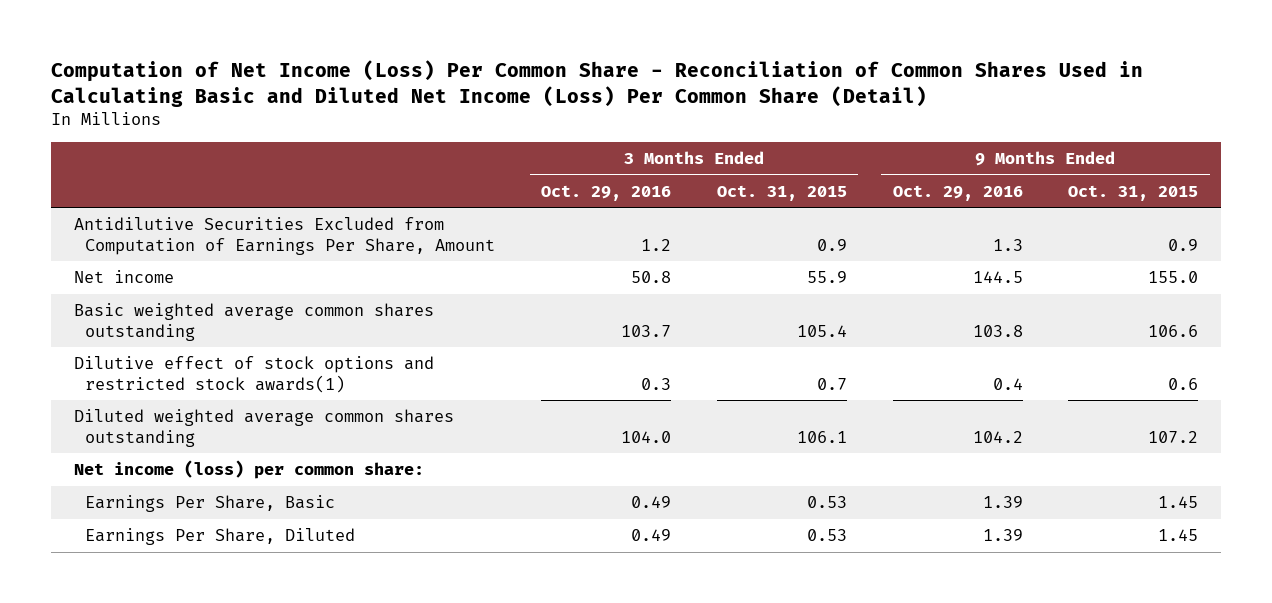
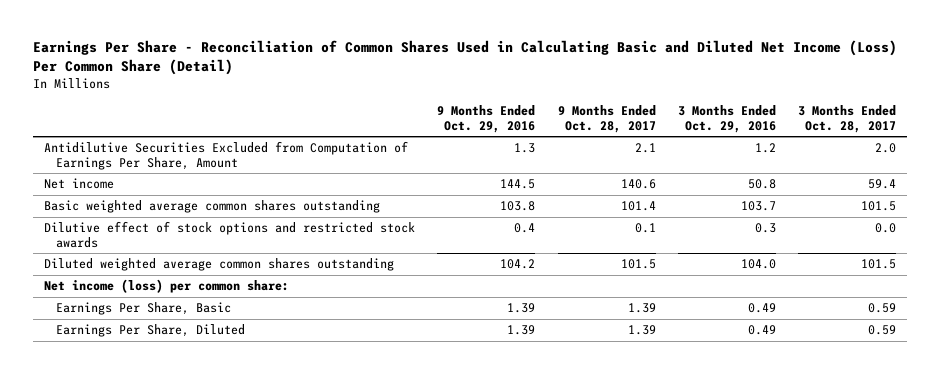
[50,59,1143,107] Computation of Net Income (Loss) Per Common Share - Reconciliation of Common Shares Used in Calculating Basic and Diluted Net Income (Loss) Per Common Share (Detail) -> [33,40,898,76] Earnings Per Share - Reconciliation of Common Shares Used in Calculating Basic and Diluted Net Income (Loss) Per Common Share (Detail)
[716,184,847,201] Oct. 31, 2015 -> none
[1068,184,1199,201] Oct. 31, 2015 -> none
none -> [557,104,656,133] 9 Months Ended Oct. 28, 2017
none -> [798,104,897,133] 3 Months Ended Oct. 28, 2017
[73,356,434,393] Dilutive effect of stock options and restricted stock awards(1) -> [44,221,416,248] Dilutive effect of stock options and restricted stock awards

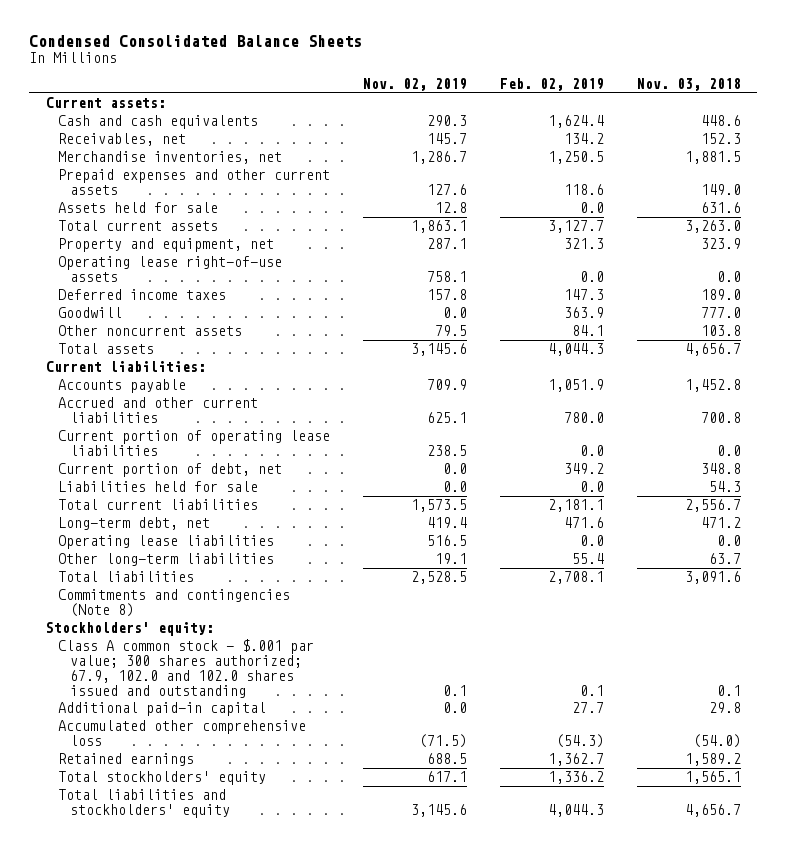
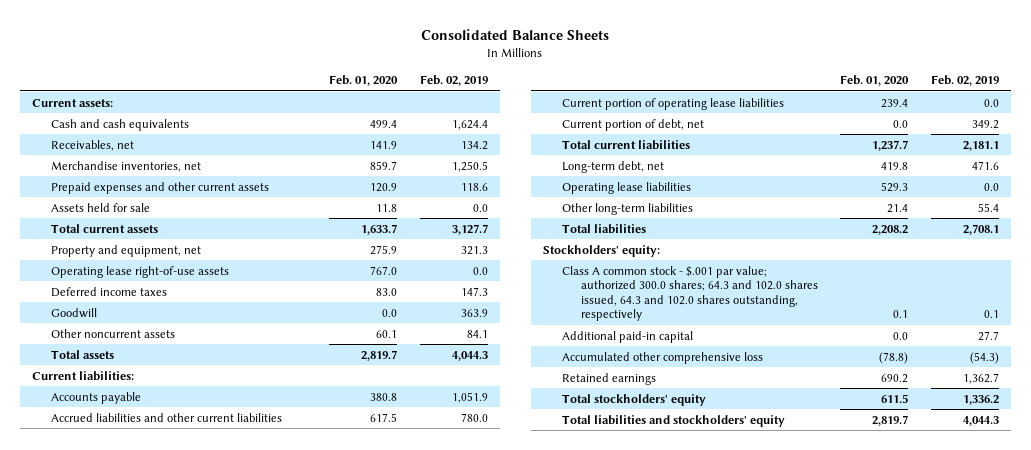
[29,35,363,48] Condensed Consolidated Balance Sheets -> [421,28,610,40] Consolidated Balance Sheets
[362,77,467,91] Nov. 02, 2019 -> none
[636,77,741,91] Nov. 03, 2018 -> none
none -> [329,75,399,87] Feb. 01, 2020
[58,397,259,424] Accrued and other current liabilities -> [50,412,282,422] Accrued liabilities and other current liabilities
[58,481,259,493] Liabilities held for sale -> none
[58,589,291,618] Commitments and contingencies (Note 8) -> none
[58,639,315,698] Class A common stock - $.001 par value; 300 shares authorized; 67.9, 102.0 and 102.0 shares issued and outstanding -> [561,265,818,322] Class A common stock - $.001 par value; authorized 300.0 shares; 64.3 and 102.0 shares issued, 64.3 and 102.0 shares outstanding, respectively

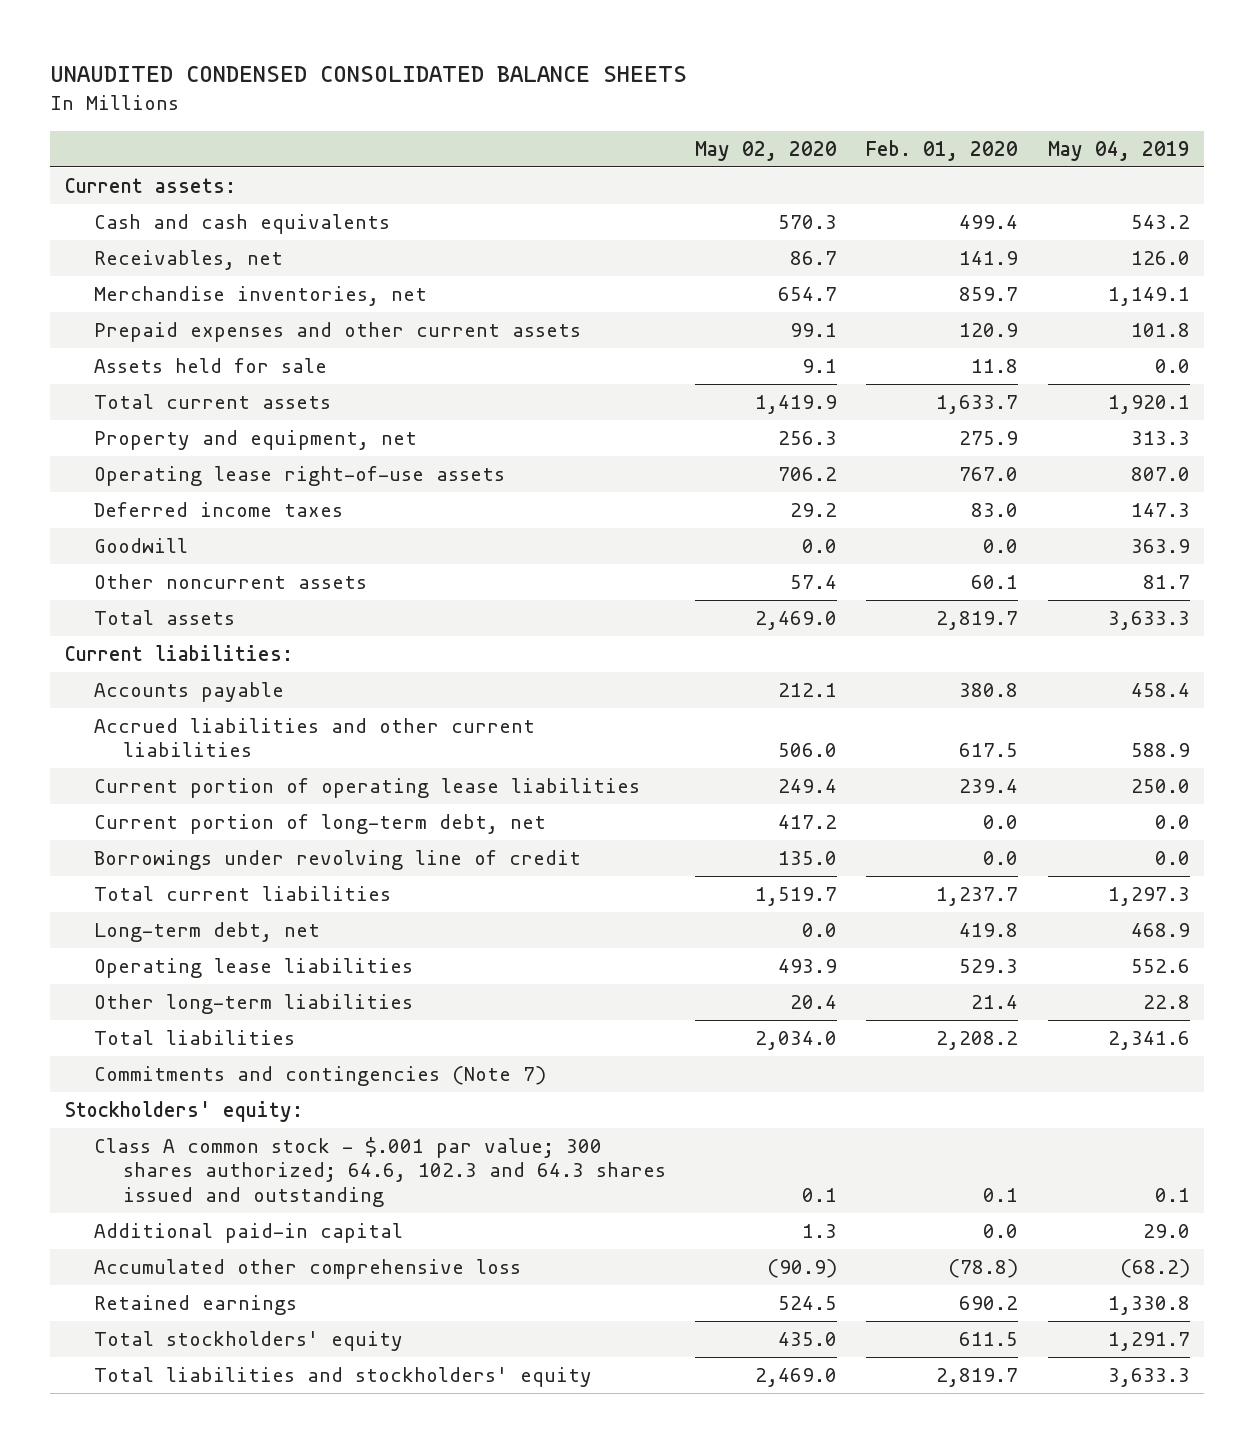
[421,28,610,40] Consolidated Balance Sheets -> [50,66,688,83] UNAUDITED CONDENSED CONSOLIDATED BALANCE SHEETS
[420,75,489,87] Feb. 02, 2019 -> none
none -> [694,140,837,161] May 02, 2020
none -> [1047,140,1190,161] May 04, 2019
[561,118,704,131] Current portion of debt, net -> [93,814,546,835] Current portion of long-term debt, net
none -> [93,850,581,871] Borrowings under revolving line of credit
none -> [93,1066,546,1087] Commitments and contingencies (Note 7)
[561,265,818,322] Class A common stock - $.001 par value; authorized 300.0 shares; 64.3 and 102.0 shares issued, 64.3 and 102.0 shares outstanding, respectively -> [93,1137,666,1207] Class A common stock - $.001 par value; 300 shares authorized; 64.6, 102.3 and 64.3 shares issued and outstanding

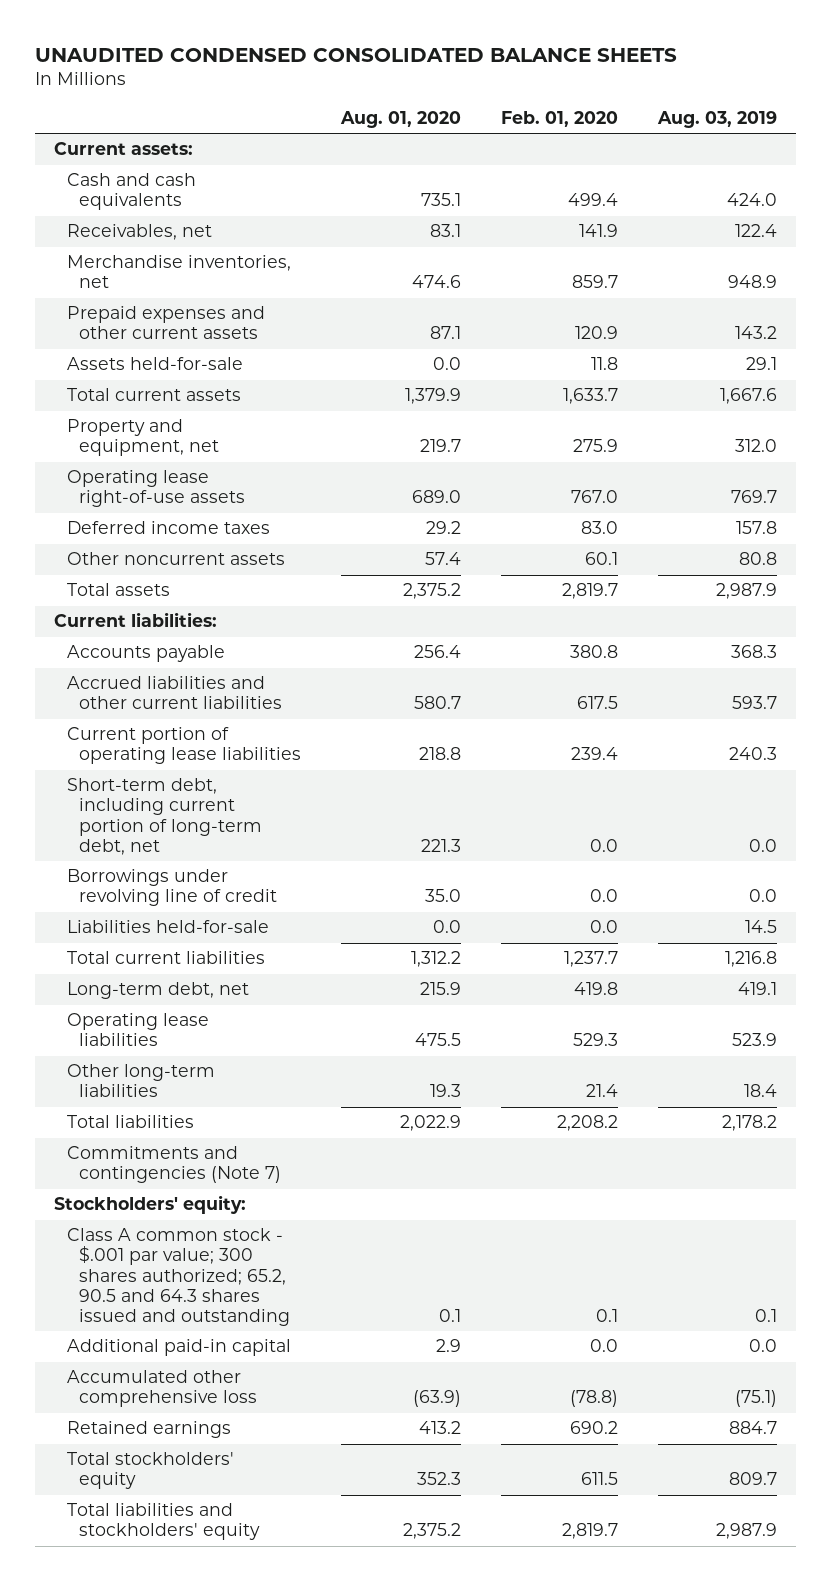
[694,140,837,161] May 02, 2020 -> none
[1047,140,1190,161] May 04, 2019 -> none
none -> [339,111,461,129] Aug. 01, 2020
none -> [656,111,777,129] Aug. 03, 2019
[93,358,327,374] Assets held for sale -> [66,357,243,371] Assets held-for-sale
[93,538,188,554] Goodwill -> none
[93,814,546,835] Current portion of long-term debt, net -> [66,778,263,855] Short-term debt, including current portion of long-term debt, net
none -> [66,920,269,934] Liabilities held-for-sale
[93,1137,666,1207] Class A common stock - $.001 par value; 300 shares authorized; 64.6, 102.3 and 64.3 shares issued and outstanding -> [66,1228,291,1326] Class A common stock - $.001 par value; 300 shares authorized; 65.2, 90.5 and 64.3 shares issued and outstanding

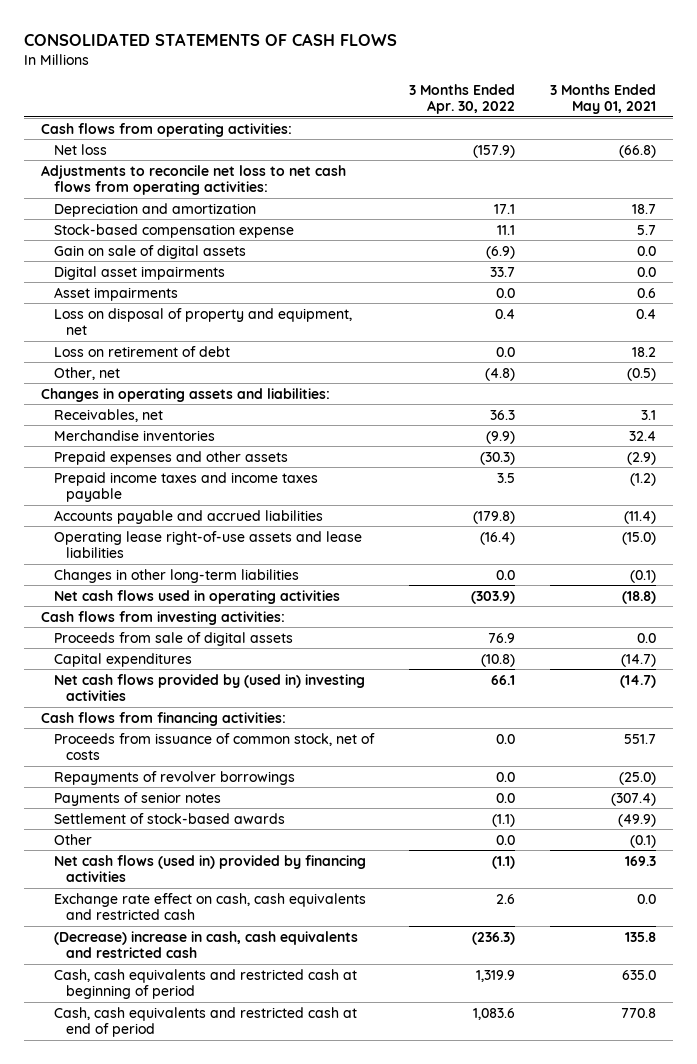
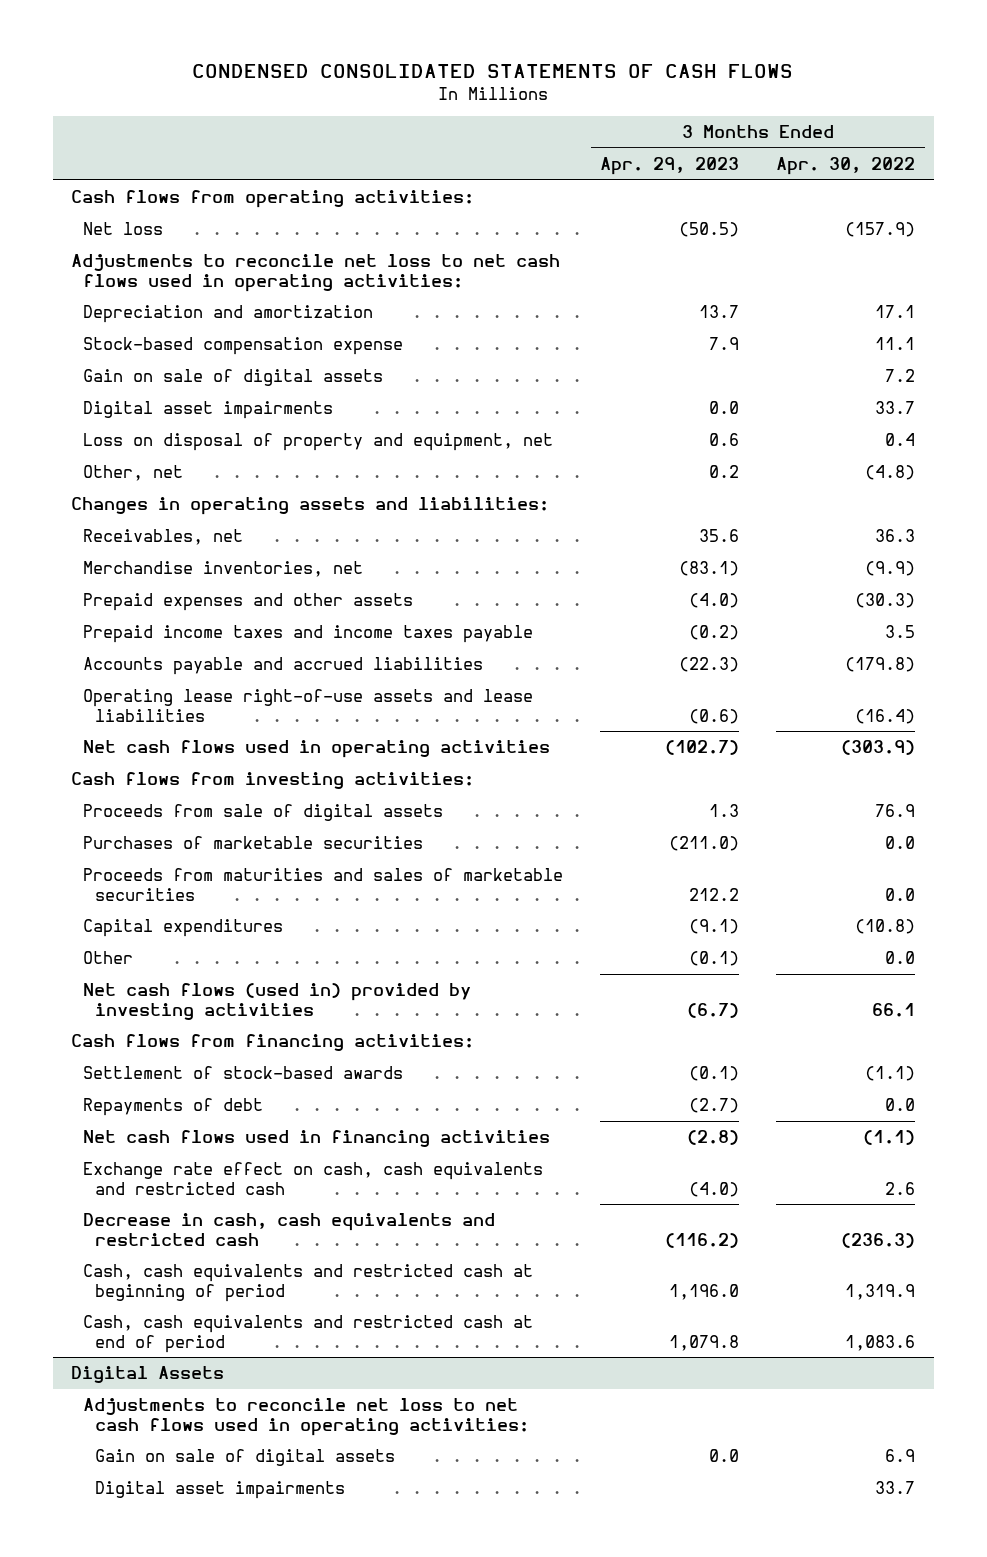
[23,32,397,46] CONSOLIDATED STATEMENTS OF CASH FLOWS -> [192,63,794,78] CONDENSED CONSOLIDATED STATEMENTS OF CASH FLOWS
[549,83,656,115] 3 Months Ended May 01, 2021 -> none
none -> [600,156,740,175] Apr. 29, 2023
[41,164,347,196] Adjustments to reconcile net loss to net cash flows from operating activities: -> [71,254,561,292] Adjustments to reconcile net loss to net cash flows used in operating activities:
[485,245,515,259] (6.9) -> [885,369,916,383] 7.2
[53,286,178,301] Asset impairments -> none
[53,345,230,357] Loss on retirement of debt -> none
[53,429,215,441] Merchandise inventories -> [82,561,363,578] Merchandise inventories, net
[53,568,299,583] Changes in other long-term liabilities -> none
none -> [82,836,423,850] Purchases of marketable securities
none -> [82,868,563,901] Proceeds from maturities and sales of marketable securities
[53,833,92,845] Other -> [82,951,133,965] Other
[53,673,365,702] Net cash flows provided by (used in) investing activities -> [82,983,471,1020] Net cash flows (used in) provided by investing activities
[53,732,375,761] Proceeds from issuance of common stock, net of costs -> none
[53,770,295,785] Repayments of revolver borrowings -> none
[53,791,221,806] Payments of senior notes -> none
none -> [82,1098,263,1117] Repayments of debt
[53,854,366,883] Net cash flows (used in) provided by financing activities -> [82,1130,550,1148] Net cash flows used in financing activities
[53,930,358,959] (Decrease) increase in cash, cash equivalents and restricted cash -> [82,1213,495,1246] Decrease in cash, cash equivalents and restricted cash
none -> [71,1366,225,1384] Digital Assets
none -> [82,1398,529,1436] Adjustments to reconcile net loss to net cash flows used in operating activities:
none -> [94,1449,395,1467] Gain on sale of digital assets
none -> [94,1481,345,1500] Digital asset impairments

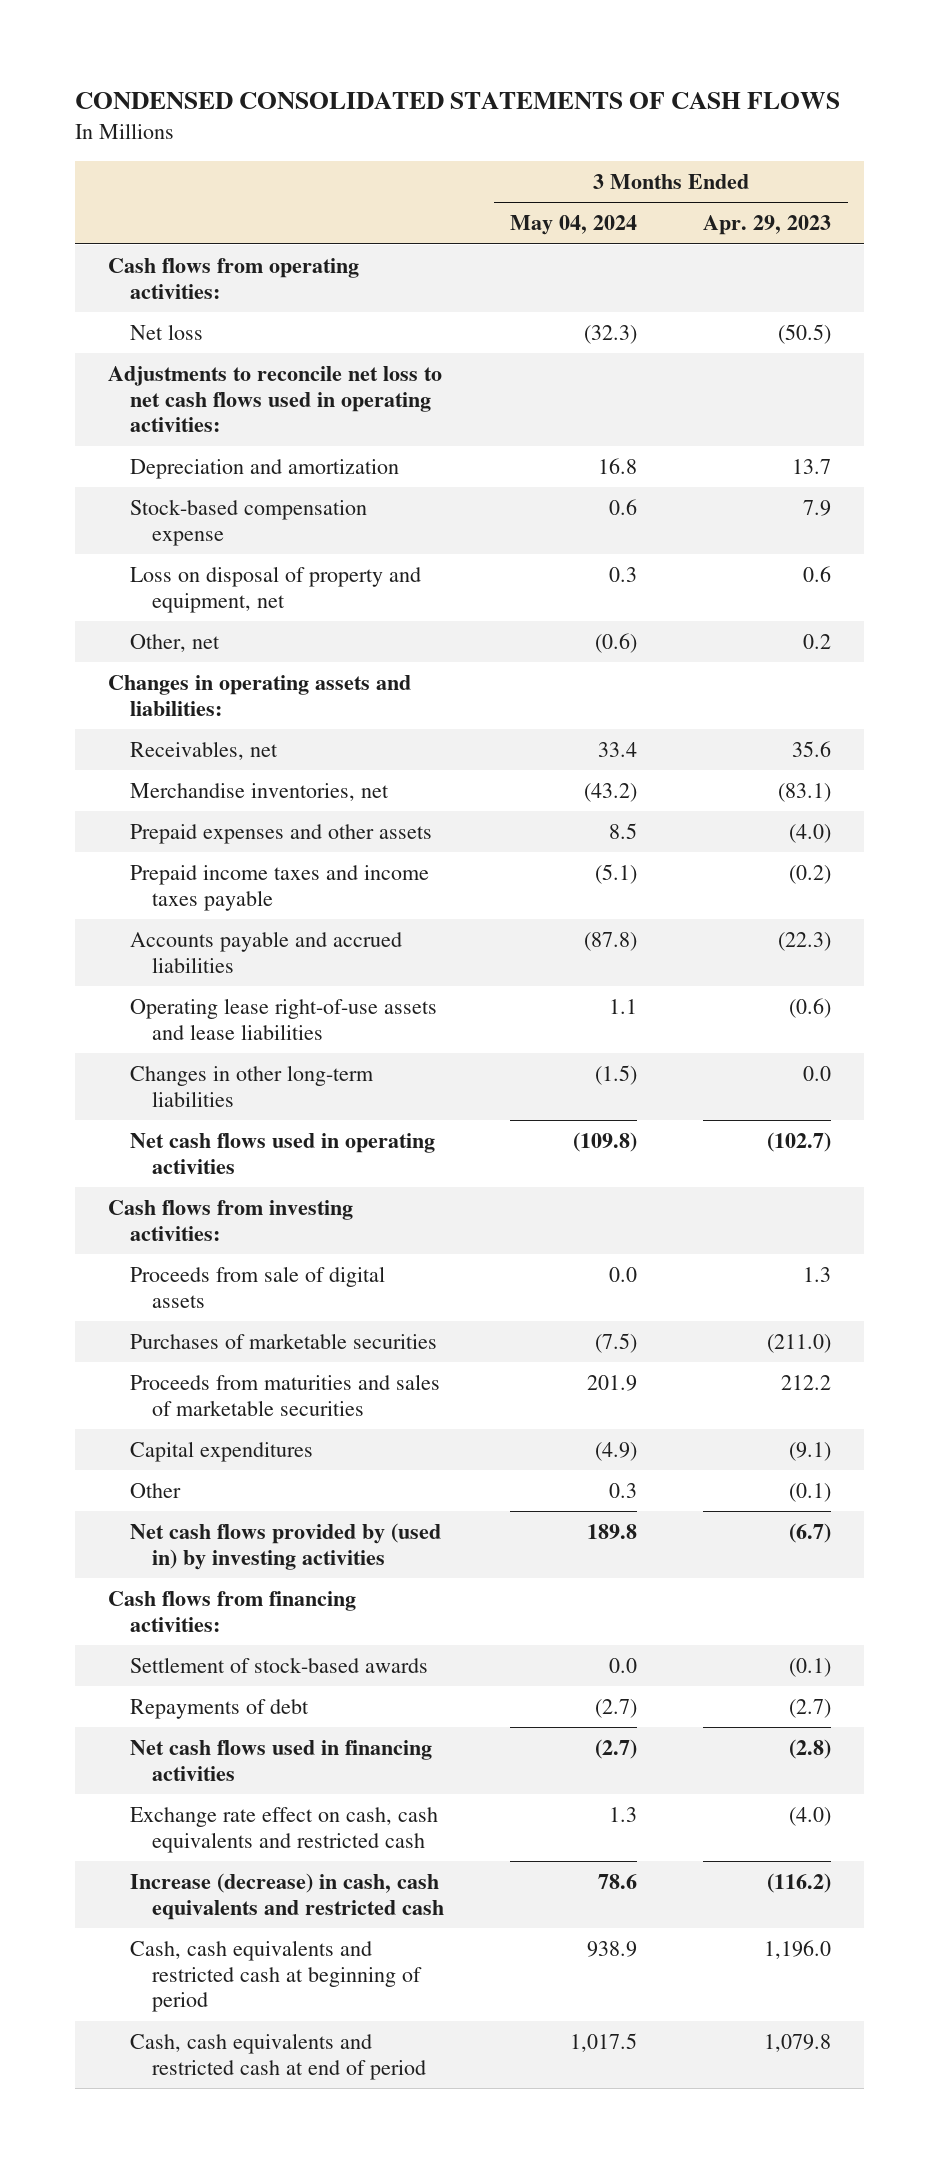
[776,156,916,175] Apr. 30, 2022 -> none
none -> [510,215,638,236] May 04, 2024
[82,369,383,387] Gain on sale of digital assets -> none
[82,401,333,420] Digital asset impairments -> none
none -> [130,1064,375,1107] Changes in other long-term liabilities
[82,983,471,1020] Net cash flows (used in) provided by investing activities -> [130,1522,442,1570] Net cash flows provided by (used in) by investing activities
[82,1213,495,1246] Decrease in cash, cash equivalents and restricted cash -> [130,1872,445,1920] Increase (decrease) in cash, cash equivalents and restricted cash
[71,1366,225,1384] Digital Assets -> none
[82,1398,529,1436] Adjustments to reconcile net loss to net cash flows used in operating activities: -> none
[94,1449,395,1467] Gain on sale of digital assets -> none
[94,1481,345,1500] Digital asset impairments -> none

